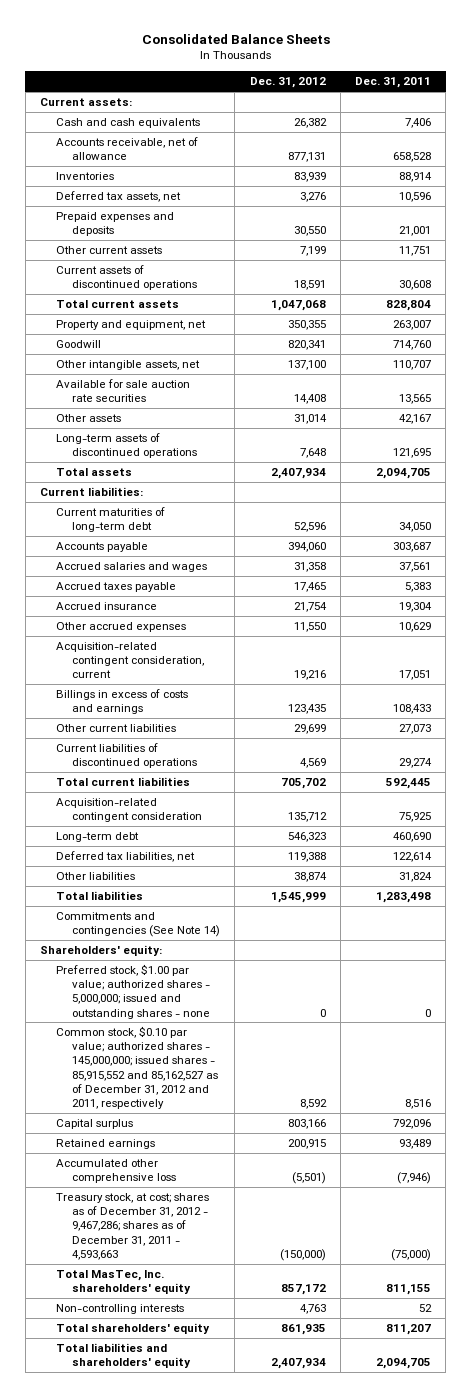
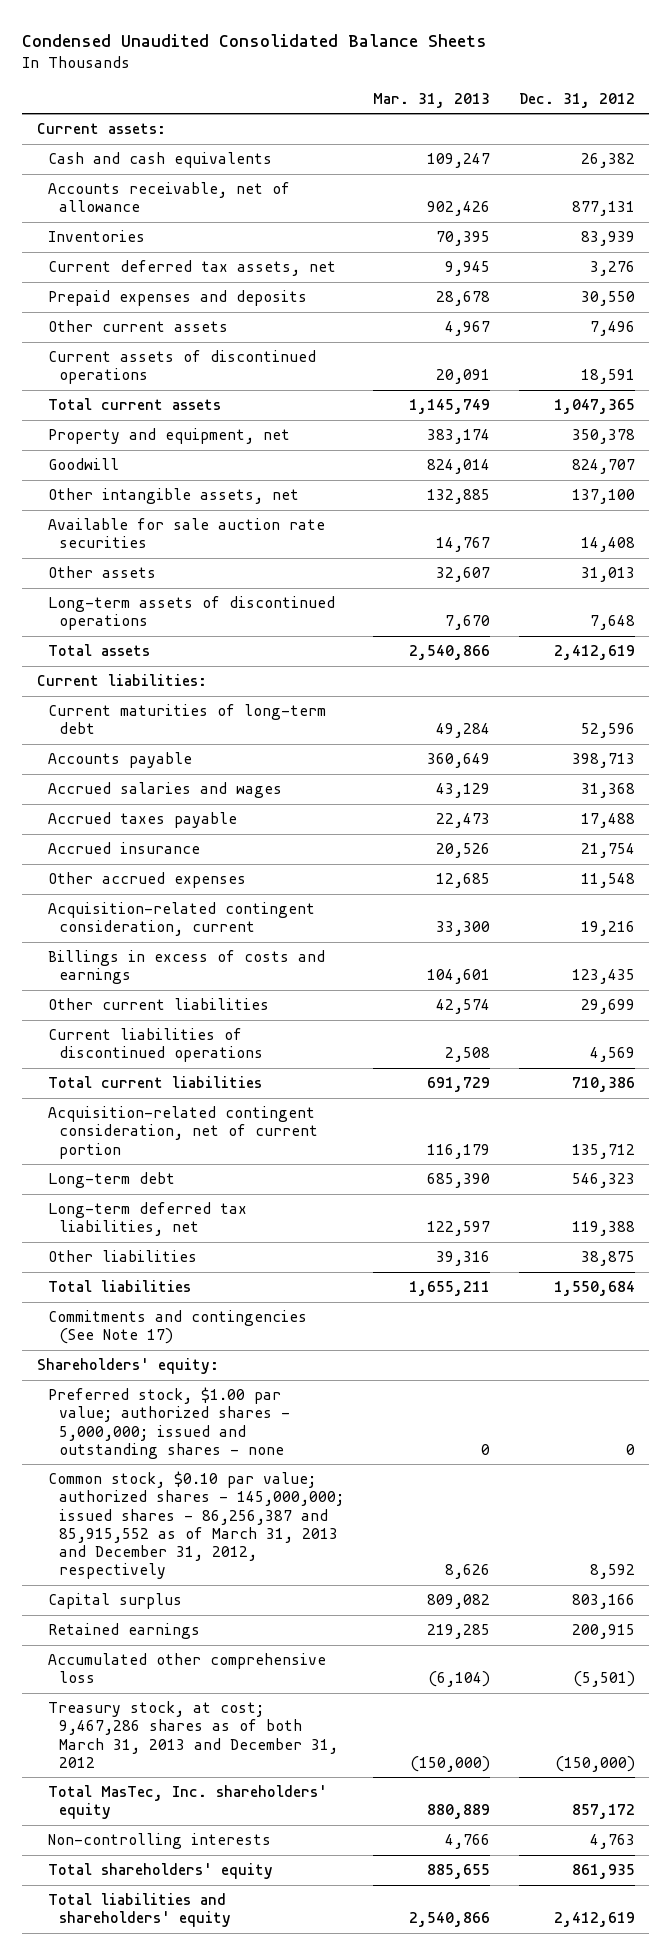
[141,33,330,44] Consolidated Balance Sheets -> [22,33,488,47] Condensed Unaudited Consolidated Balance Sheets
[355,77,432,89] Dec. 31, 2011 -> none
none -> [372,93,490,109] Mar. 31, 2013
[56,191,182,203] Deferred tax assets, net -> [47,260,336,277] Current deferred tax assets, net
[299,246,326,257] 7,199 -> [589,321,635,337] 7,496
[270,300,326,312] 1,047,068 -> [553,399,635,415] 1,047,365
[287,320,326,331] 350,355 -> [571,429,635,445] 350,378
[287,340,326,351] 820,341 -> [571,459,635,475] 824,707
[293,414,327,425] 31,014 -> [580,567,635,583] 31,013
[270,468,326,480] 2,407,934 -> [553,645,635,661] 2,412,619
[287,542,326,553] 394,060 -> [571,753,635,769] 398,713
[293,562,326,573] 31,358 -> [580,783,635,799] 31,368
[293,582,326,593] 17,465 -> [580,813,635,829] 17,488
[293,622,326,633] 11,550 -> [580,873,635,889] 11,548
[280,778,326,790] 705,702 -> [571,1077,635,1093] 710,386
[56,798,203,823] Acquisition-related contingent consideration -> [47,1106,318,1159] Acquisition-related contingent consideration, net of current portion
[56,851,196,863] Deferred tax liabilities, net -> [47,1202,247,1237] Long-term deferred tax liabilities, net
[293,872,327,883] 38,874 -> [580,1251,635,1267] 38,875
[270,892,326,904] 1,545,999 -> [553,1281,635,1297] 1,550,684
[56,912,221,938] Commitments and contingencies (See Note 14) -> [47,1310,307,1345] Commitments and contingencies (See Note 17)
[56,1026,219,1110] Common stock, $0.10 par value; authorized shares - 145,000,000; issued shares - 85,915,552 and 85,162,527 as of December 31, 2012 and 2011, respectively -> [47,1471,344,1580] Common stock, $0.10 par value; authorized shares - 145,000,000; issued shares - 86,256,387 and 85,915,552 as of March 31, 2013 and December 31, 2012, respectively
[56,1193,210,1260] Treasury stock, at cost; shares as of December 31, 2012 - 9,467,286; shares as of December 31, 2011 - 4,593,663 -> [47,1701,338,1768] Treasury stock, at cost; 9,467,286 shares as of both March 31, 2013 and December 31, 2012
[270,1358,326,1370] 2,407,934 -> [553,1912,635,1928] 2,412,619

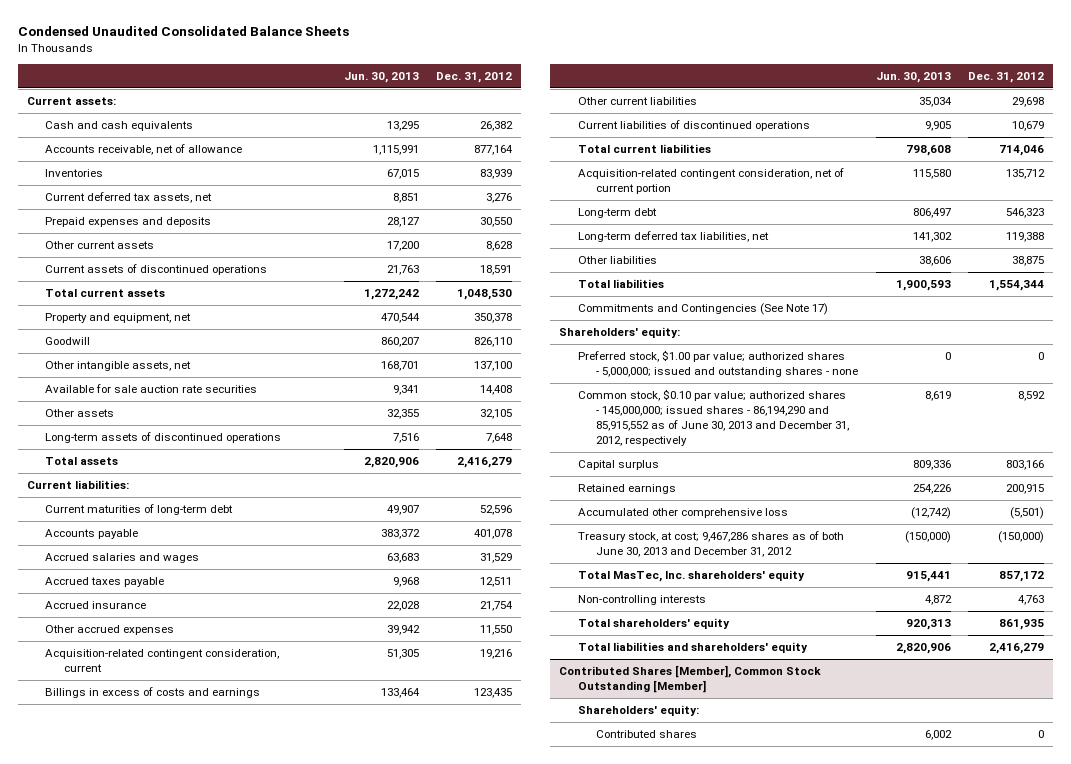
[372,93,490,109] Mar. 31, 2013 -> none
none -> [343,71,419,83] Jun. 30, 2013
[571,201,635,217] 877,131 -> [474,145,514,156] 877,164
[589,321,635,337] 7,496 -> [486,241,513,252] 8,628
[553,399,635,415] 1,047,365 -> [457,289,513,301] 1,048,530
[571,459,635,475] 824,707 -> [474,337,513,348] 826,110
[580,567,635,583] 31,013 -> [480,409,513,420] 32,105
[553,645,635,661] 2,412,619 -> [457,457,513,469] 2,416,279
[571,753,635,769] 398,713 -> [474,529,513,540] 401,078
[580,783,635,799] 31,368 -> [480,553,513,564] 31,529
[580,813,635,829] 17,488 -> [480,577,513,588] 12,511
[580,873,635,889] 11,548 -> [480,625,513,636] 11,550
[580,999,635,1015] 29,699 -> [1012,97,1045,108] 29,698
[589,1047,635,1063] 4,569 -> [1012,121,1045,132] 10,679
[571,1077,635,1093] 710,386 -> [999,145,1045,157] 714,046
[553,1281,635,1297] 1,550,684 -> [989,280,1045,292] 1,554,344
[47,1310,307,1345] Commitments and contingencies (See Note 17) -> [577,303,828,316] Commitments and Contingencies (See Note 17)
[47,1471,344,1580] Common stock, $0.10 par value; authorized shares - 145,000,000; issued shares - 86,256,387 and 85,915,552 as of March 31, 2013 and December 31, 2012, respectively -> [577,389,850,446] Common stock, $0.10 par value; authorized shares - 145,000,000; issued shares - 86,194,290 and 85,915,552 as of June 30, 2013 and December 31, 2012, respectively
[47,1701,338,1768] Treasury stock, at cost; 9,467,286 shares as of both March 31, 2013 and December 31, 2012 -> [577,531,844,557] Treasury stock, at cost; 9,467,286 shares as of both June 30, 2013 and December 31, 2012
[553,1912,635,1928] 2,412,619 -> [989,643,1045,655] 2,416,279
none -> [558,665,821,693] Contributed Shares [Member], Common Stock Outstanding [Member]
none -> [577,705,699,717] Shareholders' equity:
none -> [596,730,698,739] Contributed shares

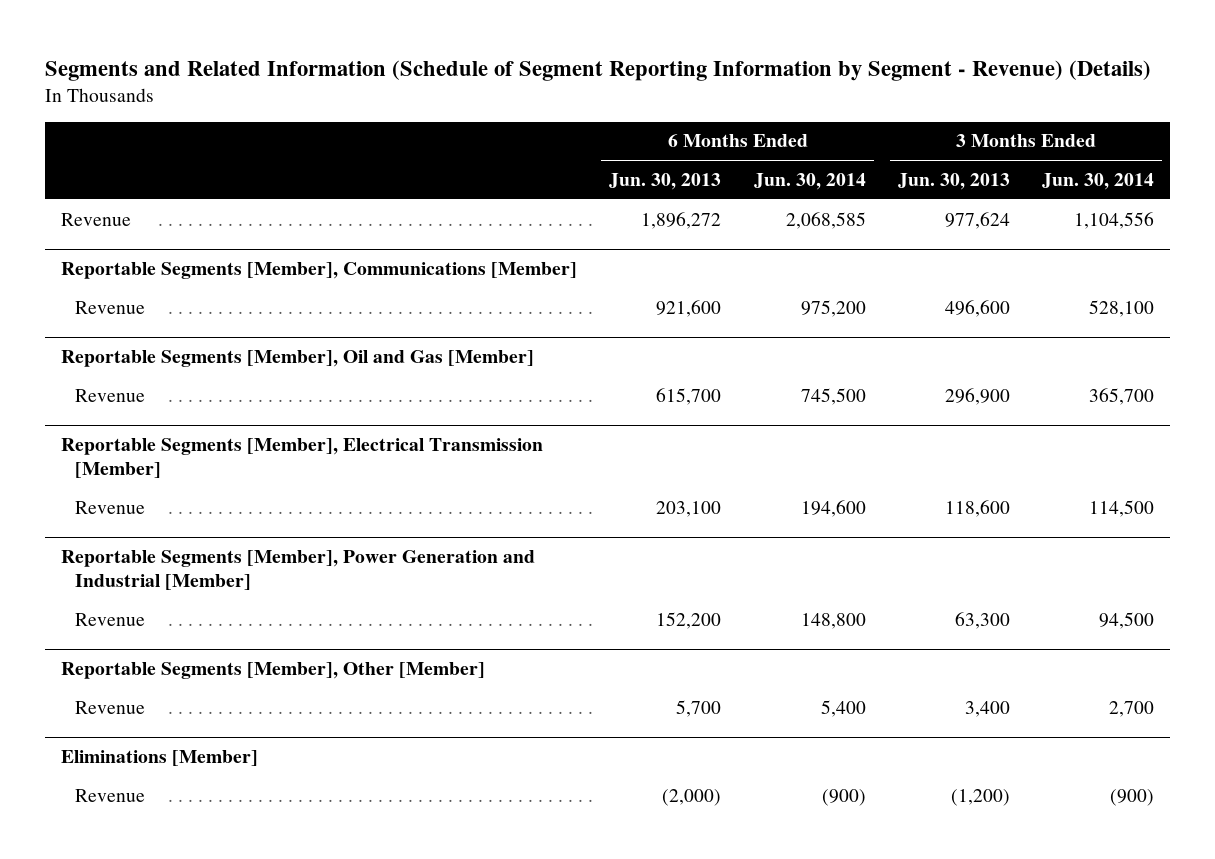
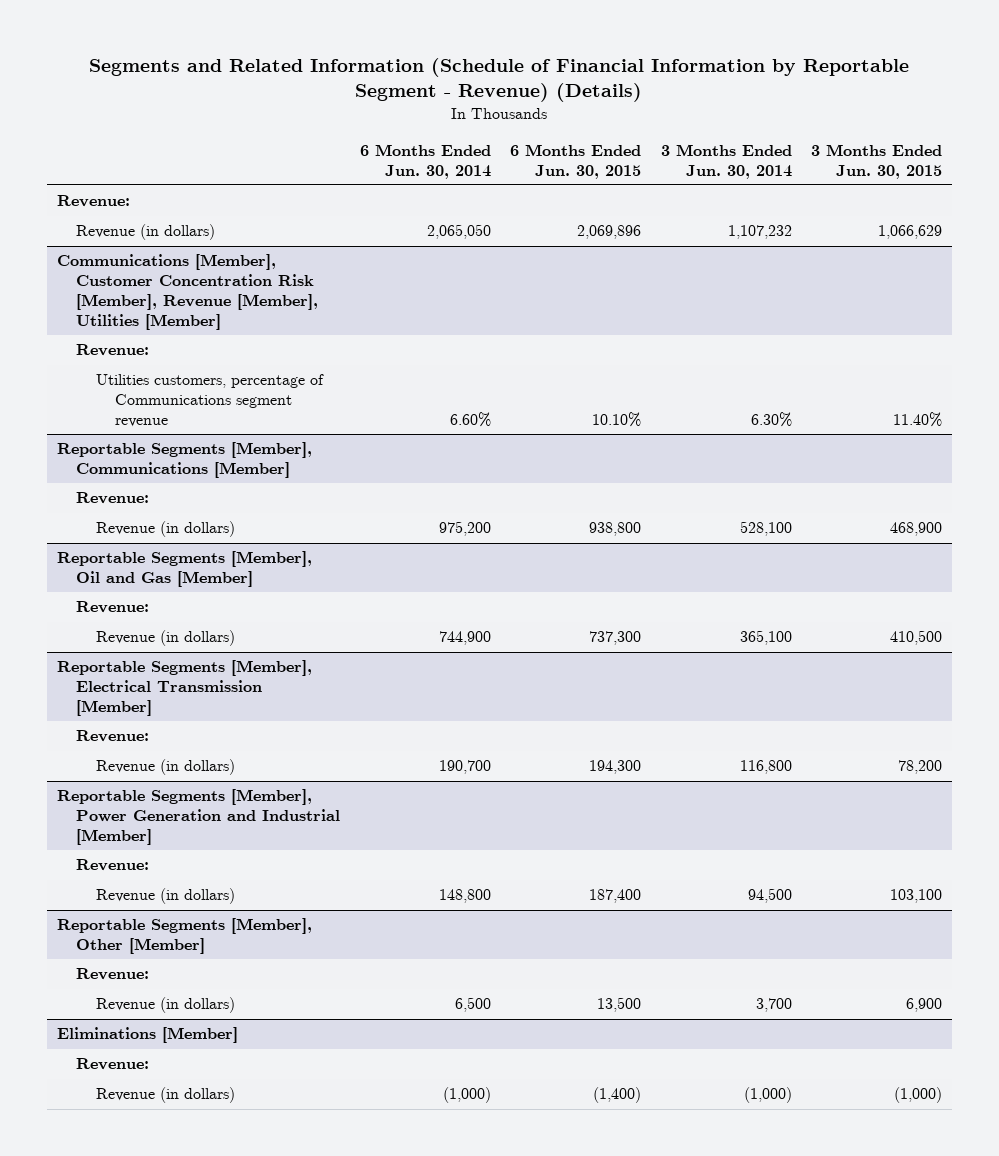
[45,59,1152,81] Segments and Related Information (Schedule of Segment Reporting Information by Segment - Revenue) (Details) -> [89,58,910,103] Segments and Related Information (Schedule of Financial Information by Reportable Segment - Revenue) (Details)
[609,172,722,190] Jun. 30, 2013 -> none
[897,172,1010,190] Jun. 30, 2013 -> none
none -> [510,143,642,179] 6 Months Ended Jun. 30, 2015
none -> [810,143,942,179] 3 Months Ended Jun. 30, 2015
none -> [56,195,130,208] Revenue:
[61,212,132,226] Revenue -> [76,224,216,241] Revenue (in dollars)
[785,211,866,229] 2,068,585 -> [426,224,491,240] 2,065,050
[1073,211,1154,229] 1,104,556 -> [727,225,792,240] 1,107,232
none -> [56,254,319,330] Communications [Member], Customer Concentration Risk [Member], Revenue [Member], Utilities [Member]
none -> [76,344,150,357] Revenue:
none -> [95,374,324,428] Utilities customers, percentage of Communications segment revenue
none -> [76,492,150,505] Revenue:
[75,300,146,314] Revenue -> [95,521,235,538] Revenue (in dollars)
none -> [76,601,150,614] Revenue:
[75,388,146,402] Revenue -> [95,630,235,647] Revenue (in dollars)
[800,387,866,405] 745,500 -> [438,631,491,646] 744,900
[1088,387,1154,405] 365,700 -> [739,630,792,646] 365,100
none -> [76,730,150,743] Revenue:
[75,500,146,514] Revenue -> [95,759,235,776] Revenue (in dollars)
[800,499,866,517] 194,600 -> [438,760,491,775] 190,700
[1088,499,1154,517] 114,500 -> [739,760,792,775] 116,800
none -> [76,859,150,872] Revenue:
[75,612,146,626] Revenue -> [95,888,235,905] Revenue (in dollars)
none -> [76,968,150,981] Revenue:
[75,700,146,714] Revenue -> [95,997,235,1014] Revenue (in dollars)
[820,699,866,717] 5,400 -> [454,997,491,1013] 6,500
[1108,700,1154,717] 2,700 -> [755,998,792,1013] 3,700
none -> [76,1058,150,1071] Revenue:
[75,788,146,802] Revenue -> [95,1087,235,1104] Revenue (in dollars)
[821,788,866,806] (900) -> [442,1087,491,1104] (1,000)
[1109,788,1154,806] (900) -> [743,1087,792,1104] (1,000)

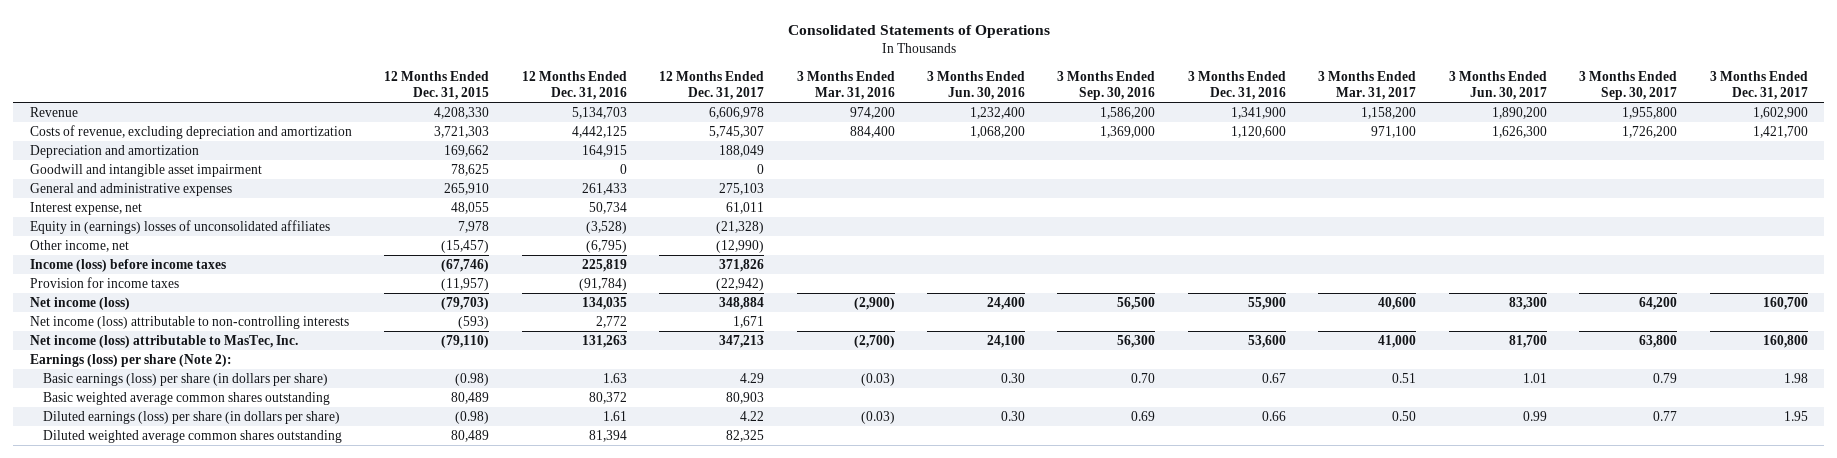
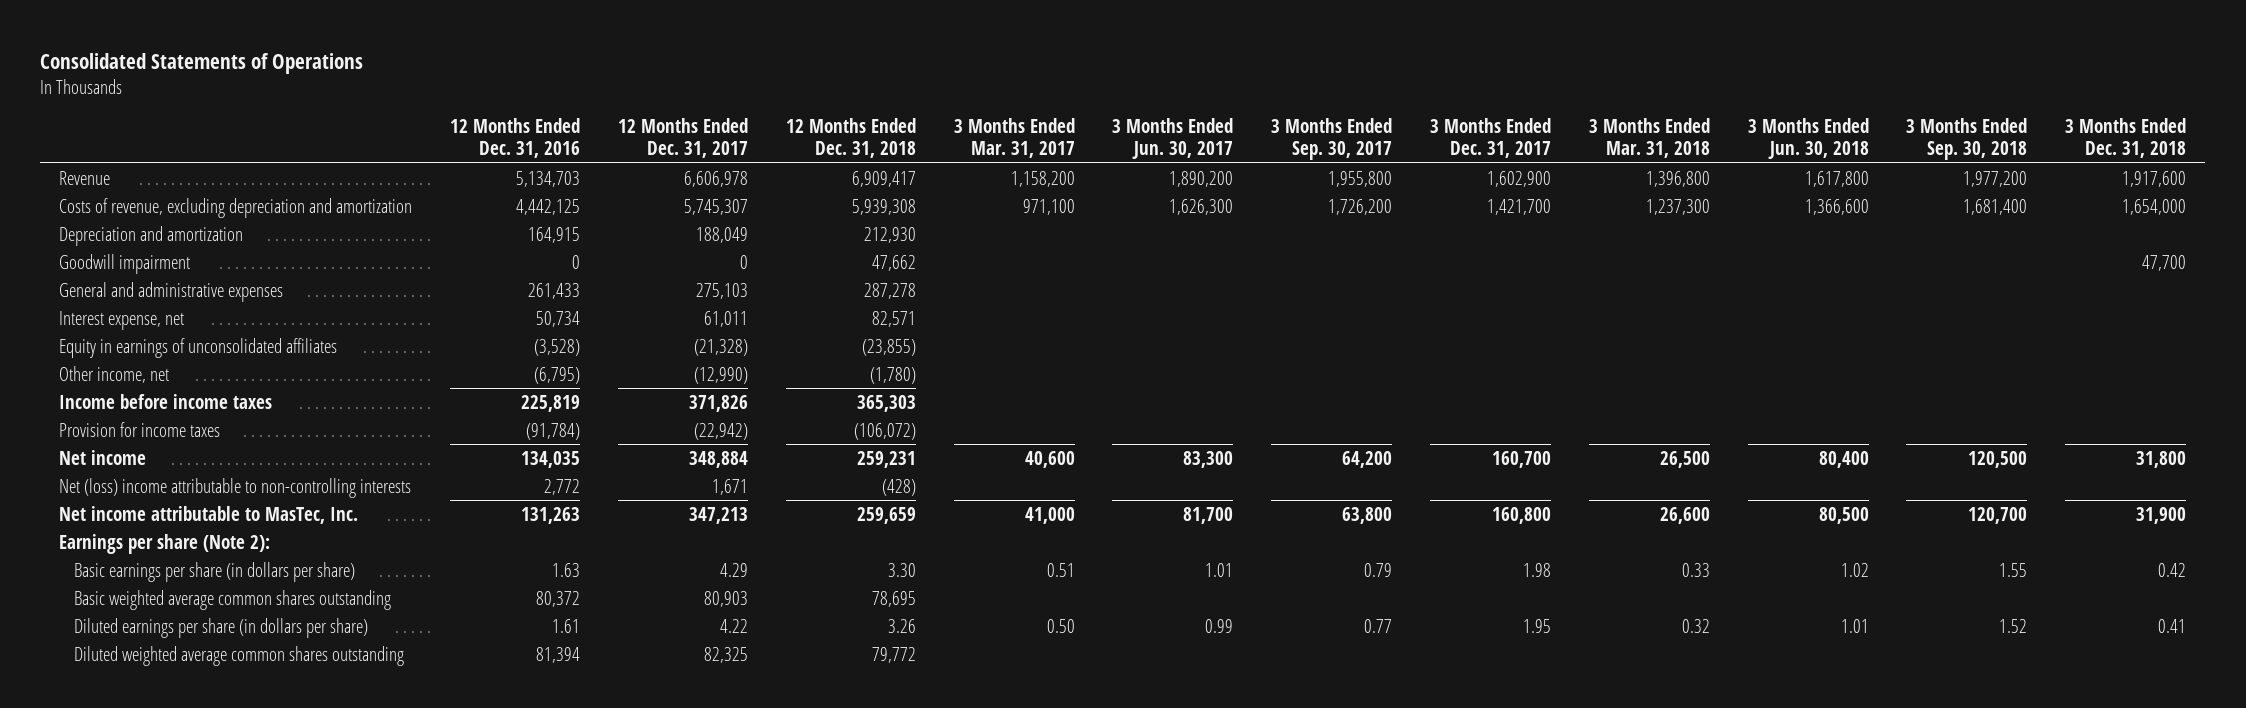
[384,70,490,100] 12 Months Ended Dec. 31, 2015 -> none
[796,70,895,100] 3 Months Ended Mar. 31, 2016 -> none
[926,70,1025,100] 3 Months Ended Jun. 30, 2016 -> none
[1057,70,1156,100] 3 Months Ended Sep. 30, 2016 -> none
[1187,70,1286,100] 3 Months Ended Dec. 31, 2016 -> none
none -> [785,118,916,158] 12 Months Ended Dec. 31, 2018
none -> [1588,118,1710,158] 3 Months Ended Mar. 31, 2018
none -> [1747,118,1869,159] 3 Months Ended Jun. 30, 2018
none -> [1906,118,2028,160] 3 Months Ended Sep. 30, 2018
none -> [2065,118,2187,158] 3 Months Ended Dec. 31, 2018
[29,164,262,178] Goodwill and intangible asset impairment -> none
none -> [59,253,191,274] Goodwill impairment
[29,220,330,235] Equity in (earnings) losses of unconsolidated affiliates -> [59,337,338,358] Equity in earnings of unconsolidated affiliates
[29,259,226,273] Income (loss) before income taxes -> [59,393,273,409] Income before income taxes
[29,297,130,311] Net income (loss) -> [59,449,147,465] Net income
[29,316,349,330] Net income (loss) attributable to non-controlling interests -> [59,477,412,498] Net (loss) income attributable to non-controlling interests
[29,335,298,349] Net income (loss) attributable to MasTec, Inc. -> [59,505,359,524] Net income attributable to MasTec, Inc.
[29,354,232,368] Earnings (loss) per share (Note 2): -> [59,533,271,554] Earnings per share (Note 2):
[43,373,329,387] Basic earnings (loss) per share (in dollars per share) -> [74,561,356,582] Basic earnings per share (in dollars per share)
[43,411,341,425] Diluted earnings (loss) per share (in dollars per share) -> [74,617,369,638] Diluted earnings per share (in dollars per share)

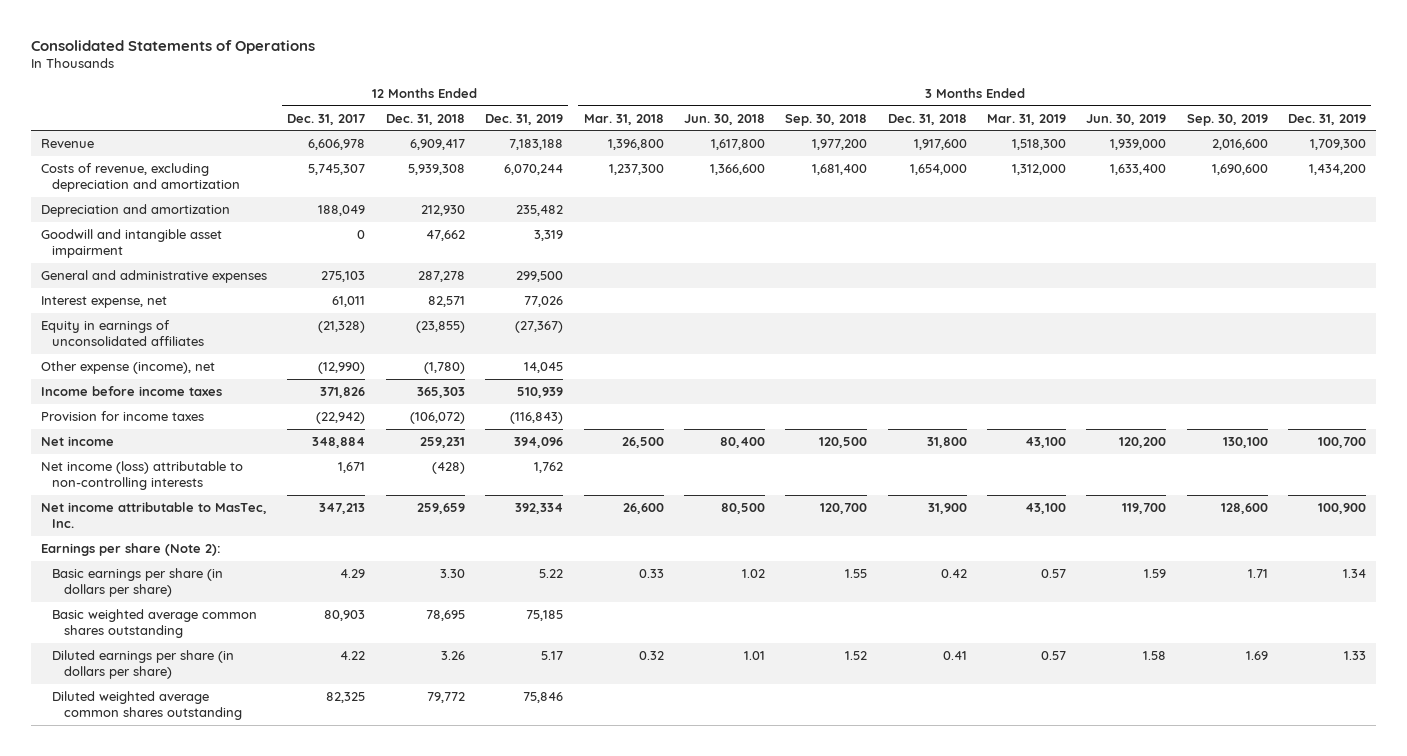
[450,118,581,158] 12 Months Ended Dec. 31, 2016 -> none
[953,118,1075,158] 3 Months Ended Mar. 31, 2017 -> none
[1112,118,1234,159] 3 Months Ended Jun. 30, 2017 -> none
[1271,118,1393,160] 3 Months Ended Sep. 30, 2017 -> none
[1430,118,1552,158] 3 Months Ended Dec. 31, 2017 -> none
none -> [485,113,564,125] Dec. 31, 2019
none -> [987,113,1067,125] Mar. 31, 2019
none -> [1086,113,1167,125] Jun. 30, 2019
none -> [1186,113,1268,126] Sep. 30, 2019
none -> [1288,113,1367,125] Dec. 31, 2019
[59,253,191,274] Goodwill impairment -> none
none -> [40,228,222,258] Goodwill and intangible asset impairment
[59,365,170,383] Other income, net -> [40,360,215,374] Other expense (income), net
[59,477,412,498] Net (loss) income attributable to non-controlling interests -> [40,460,243,490] Net income (loss) attributable to non-controlling interests

